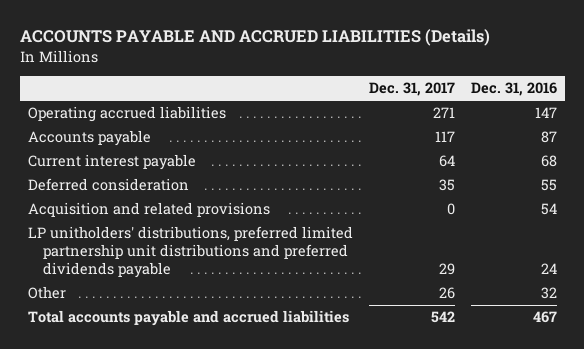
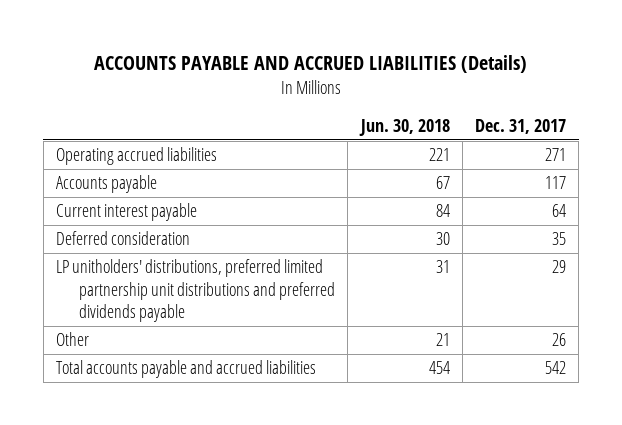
[470,82,557,97] Dec. 31, 2016 -> none
none -> [358,118,450,136] Jun. 30, 2018
[27,202,270,218] Acquisition and related provisions -> none

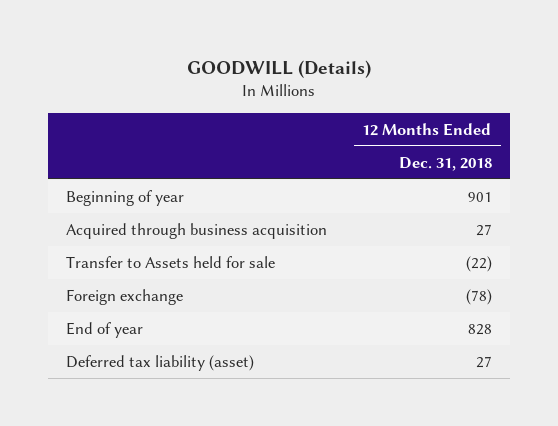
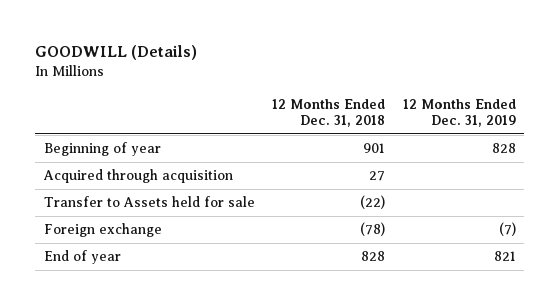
none -> [402,98,516,128] 12 Months Ended Dec. 31, 2019
[65,222,327,239] Acquired through business acquisition -> [43,169,234,184] Acquired through acquisition
[65,354,254,371] Deferred tax liability (asset) -> none

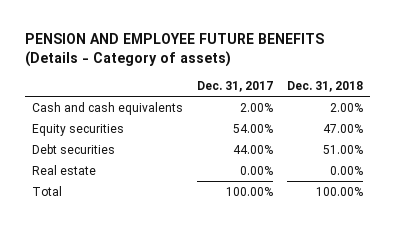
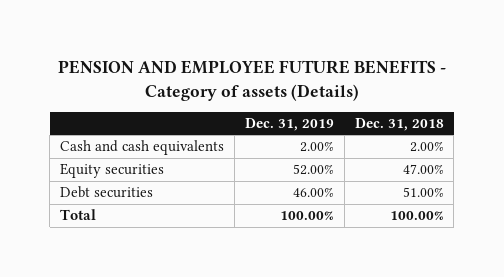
[25,33,325,68] PENSION AND EMPLOYEE FUTURE BENEFITS (Details - Category of assets) -> [57,60,446,101] PENSION AND EMPLOYEE FUTURE BENEFITS - Category of assets (Details)
[197,81,274,93] Dec. 31, 2017 -> none
none -> [244,117,334,131] Dec. 31, 2019
[32,164,97,175] Real estate -> none

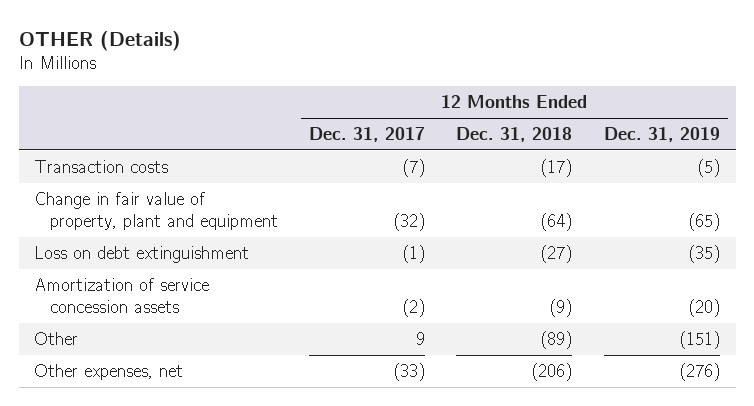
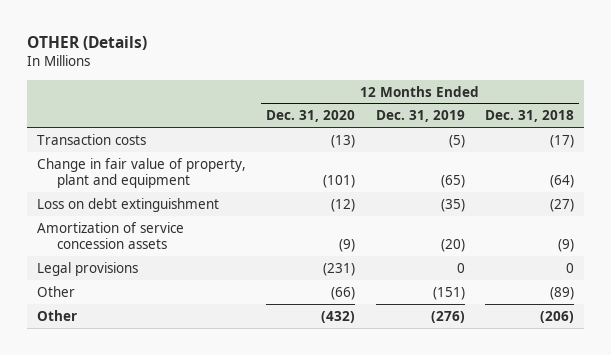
[309,126,426,142] Dec. 31, 2017 -> none
none -> [266,110,356,123] Dec. 31, 2020
none -> [37,261,139,276] Legal provisions
[34,363,184,380] Other expenses, net -> [37,309,78,321] Other

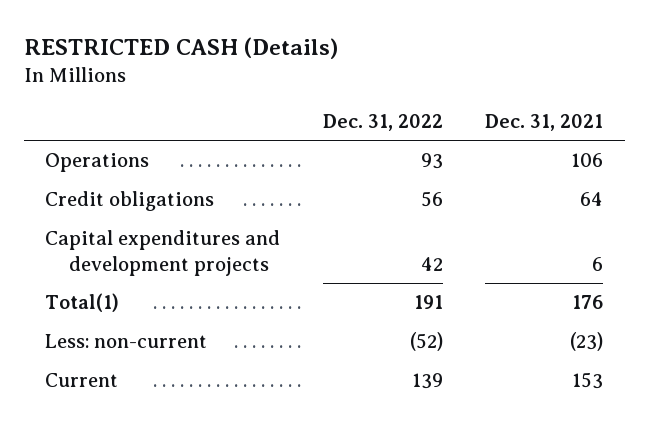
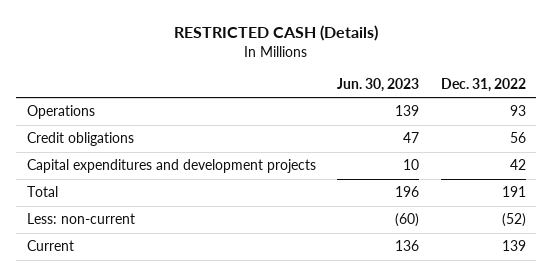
[485,114,604,132] Dec. 31, 2021 -> none
none -> [337,78,420,93] Jun. 30, 2023
[44,293,119,313] Total(1) -> [26,186,58,198] Total

